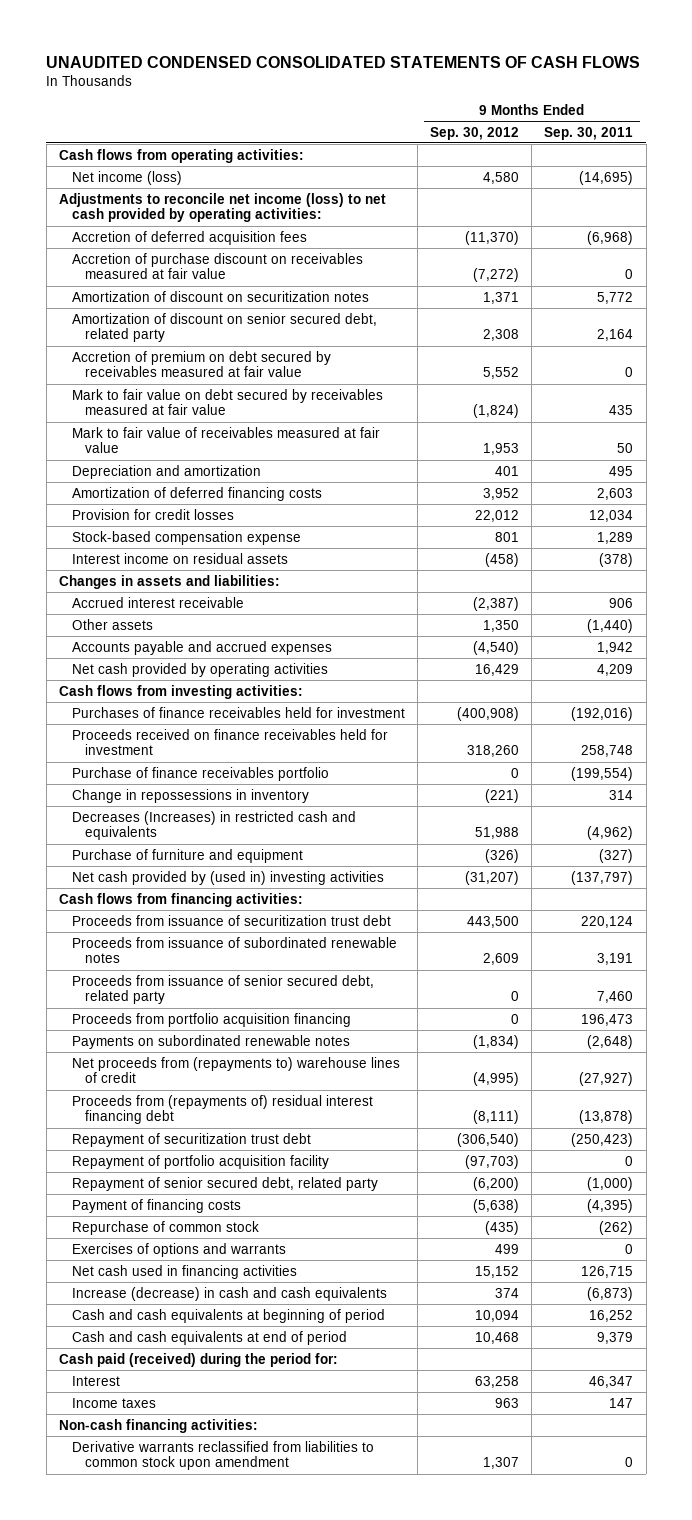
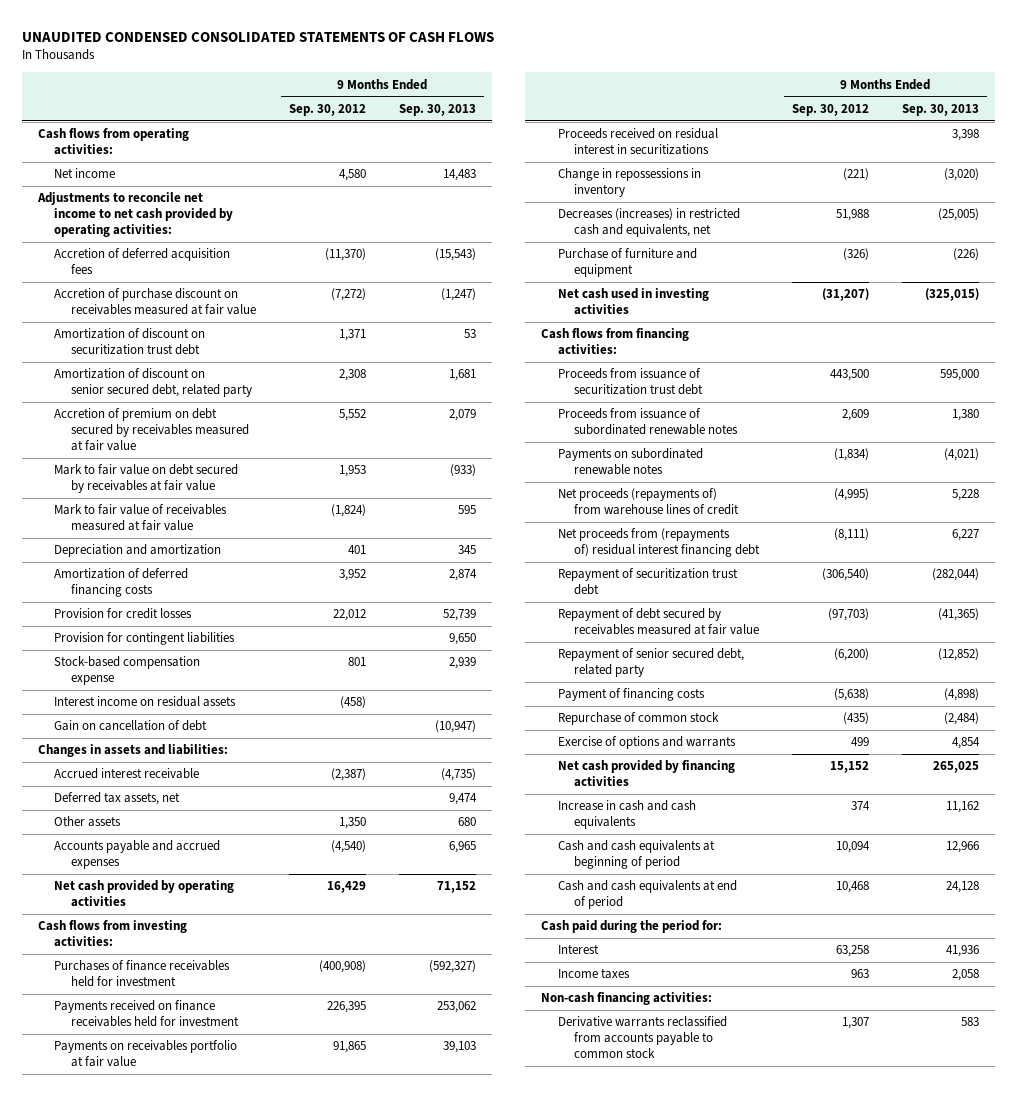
[544,126,634,140] Sep. 30, 2011 -> none
none -> [398,103,476,116] Sep. 30, 2013
[71,170,182,185] Net income (loss) -> [54,168,116,179] Net income
[58,192,386,223] Adjustments to reconcile net income (loss) to net cash provided by operating activities: -> [37,192,234,238] Adjustments to reconcile net income to net cash provided by operating activities:
[71,290,369,302] Amortization of discount on securitization notes -> [54,328,206,356] Amortization of discount on securitization trust debt
[71,388,383,416] Mark to fair value on debt secured by receivables measured at fair value -> [54,464,239,494] Mark to fair value on debt secured by receivables at fair value
[473,404,520,419] (1,824) -> [338,465,366,478] 1,953
[483,443,520,456] 1,953 -> [330,504,366,518] (1,824)
none -> [54,632,236,646] Provision for contingent liabilities
none -> [54,720,208,732] Gain on cancellation of debt
none -> [54,792,181,806] Deferred tax assets, net
[71,766,329,781] Purchase of finance receivables portfolio -> none
[71,728,388,756] Proceeds received on finance receivables held for investment -> [54,1000,239,1028] Payments received on finance receivables held for investment
[467,745,520,758] 318,260 -> [326,1001,366,1014] 226,395
none -> [54,1040,238,1068] Payments on receivables portfolio at fair value
none -> [557,128,718,156] Proceeds received on residual interest in securitizations
[71,810,356,841] Decreases (Increases) in restricted cash and equivalents -> [557,208,740,238] Decreases (increases) in restricted cash and equivalents, net
[71,870,384,885] Net cash provided by (used in) investing activities -> [557,288,709,316] Net cash used in investing activities
[71,974,374,1005] Proceeds from issuance of senior secured debt, related party -> none
[71,1012,351,1027] Proceeds from portfolio acquisition financing -> none
[71,1056,400,1084] Net proceeds from (repayments to) warehouse lines of credit -> [557,488,739,516] Net proceeds (repayments of) from warehouse lines of credit
[71,1094,373,1125] Proceeds from (repayments of) residual interest financing debt -> [557,528,760,558] Net proceeds from (repayments of) residual interest financing debt
[71,1154,329,1169] Repayment of portfolio acquisition facility -> [557,608,759,636] Repayment of debt secured by receivables measured at fair value
[71,1242,286,1257] Exercises of options and warrants -> [557,736,736,750] Exercise of options and warrants
[71,1264,297,1279] Net cash used in financing activities -> [557,760,735,788] Net cash provided by financing activities
[71,1286,387,1301] Increase (decrease) in cash and cash equivalents -> [557,800,696,830] Increase in cash and cash equivalents
[58,1352,338,1367] Cash paid (received) during the period for: -> [541,920,723,934] Cash paid during the period for:
[71,1440,374,1471] Derivative warrants reclassified from liabilities to common stock upon amendment -> [557,1016,727,1059] Derivative warrants reclassified from accounts payable to common stock

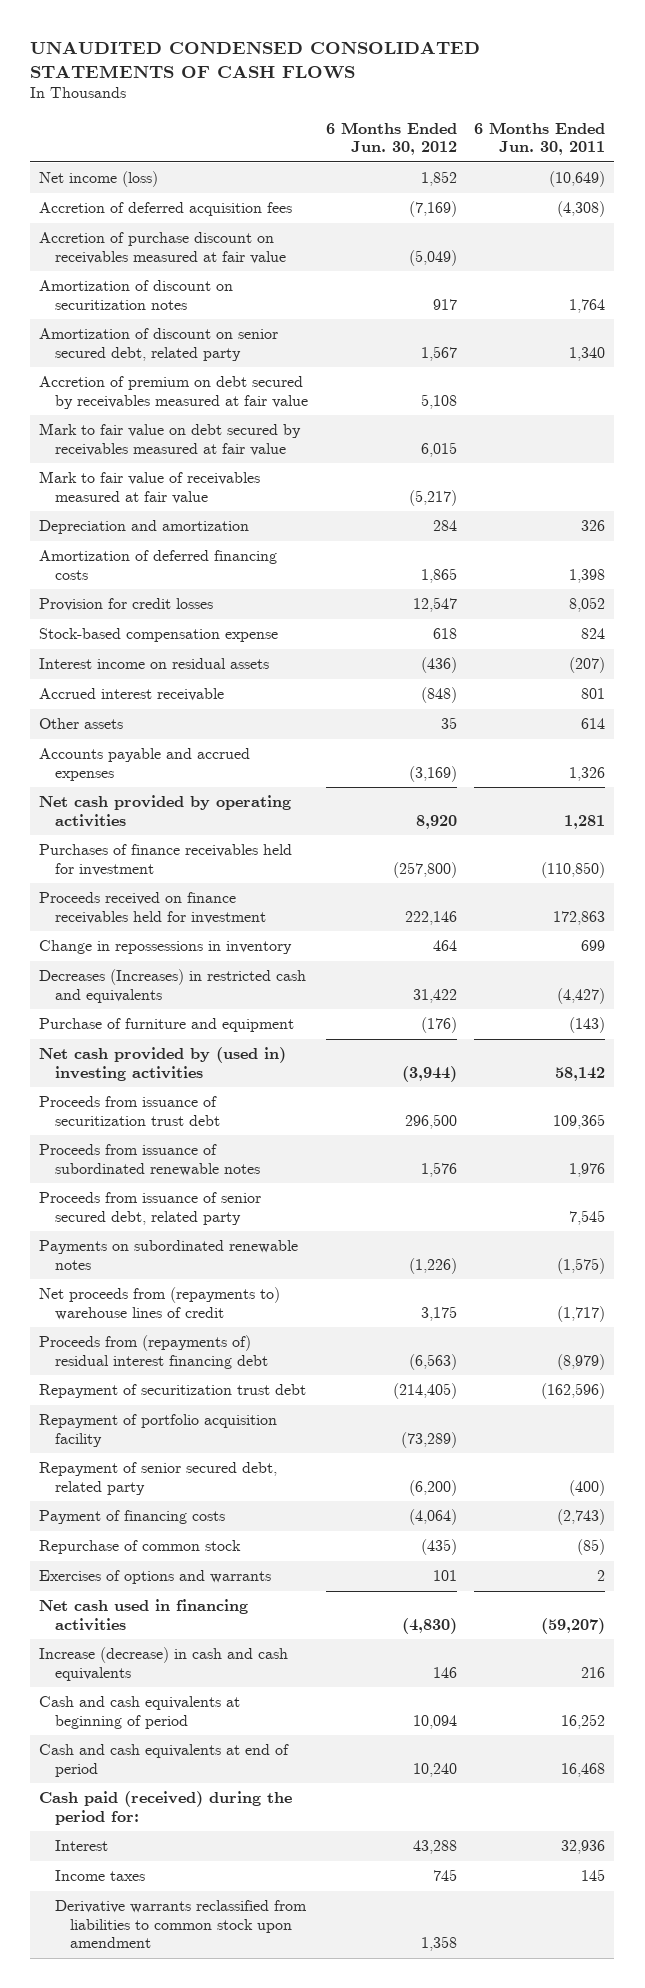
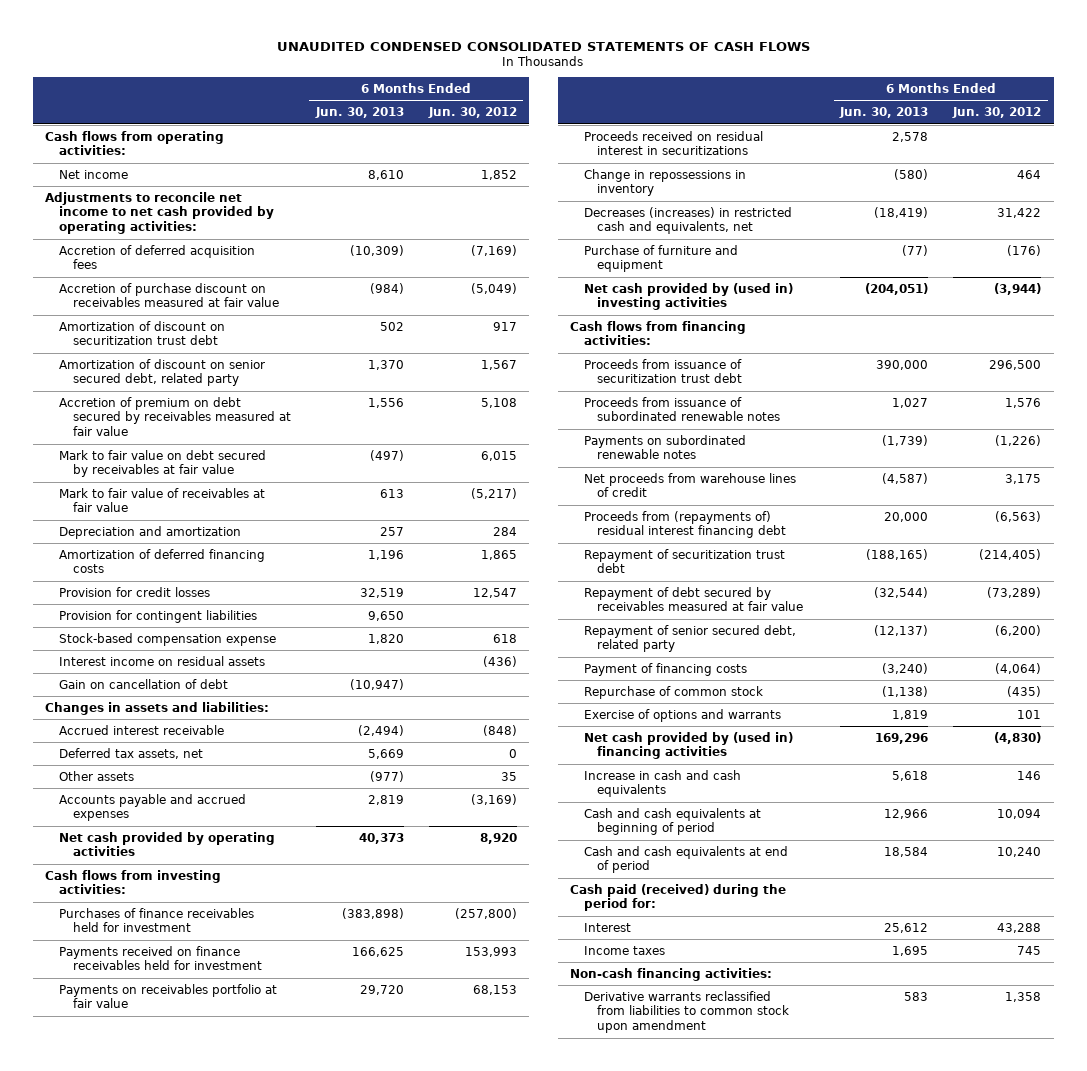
[474,121,606,156] 6 Months Ended Jun. 30, 2011 -> none
none -> [314,107,404,119] Jun. 30, 2013
none -> [45,130,225,156] Cash flows from operating activities:
[39,171,159,188] Net income (loss) -> [59,169,129,179] Net income
none -> [45,191,275,235] Adjustments to reconcile net income to net cash provided by operating activities:
[39,280,234,310] Amortization of discount on securitization notes -> [59,320,226,346] Amortization of discount on securitization trust debt
[39,423,302,456] Mark to fair value on debt secured by receivables measured at fair value -> [59,449,267,478] Mark to fair value on debt secured by receivables at fair value
[39,471,261,504] Mark to fair value of receivables measured at fair value -> [59,487,266,513] Mark to fair value of receivables at fair value
none -> [59,609,258,623] Provision for contingent liabilities
none -> [59,678,229,689] Gain on cancellation of debt
none -> [45,701,270,715] Changes in assets and liabilities:
none -> [59,747,204,759] Deferred tax assets, net
none -> [45,869,222,895] Cash flows from investing activities:
[39,892,266,924] Proceeds received on finance receivables held for investment -> [59,945,262,971] Payments received on finance receivables held for investment
[404,910,457,925] 222,146 -> [464,946,517,957] 153,993
none -> [59,983,278,1009] Payments on receivables portfolio at fair value
none -> [583,130,763,156] Proceeds received on residual interest in securitizations
[39,969,307,1003] Decreases (Increases) in restricted cash and equivalents -> [583,206,792,235] Decreases (increases) in restricted cash and equivalents, net
none -> [570,320,747,346] Cash flows from financing activities:
[39,1192,262,1225] Proceeds from issuance of senior secured debt, related party -> none
[39,1287,281,1320] Net proceeds from (repayments to) warehouse lines of credit -> [583,472,796,498] Net proceeds from warehouse lines of credit
[39,1414,278,1447] Repayment of portfolio acquisition facility -> [583,586,804,612] Repayment of debt secured by receivables measured at fair value
[39,1570,272,1585] Exercises of options and warrants -> [583,708,781,722] Exercise of options and warrants
[39,1599,249,1631] Net cash used in financing activities -> [583,731,793,760] Net cash provided by (used in) financing activities
[39,1647,289,1681] Increase (decrease) in cash and cash equivalents -> [583,769,741,798] Increase in cash and cash equivalents
none -> [570,967,773,981] Non-cash financing activities:

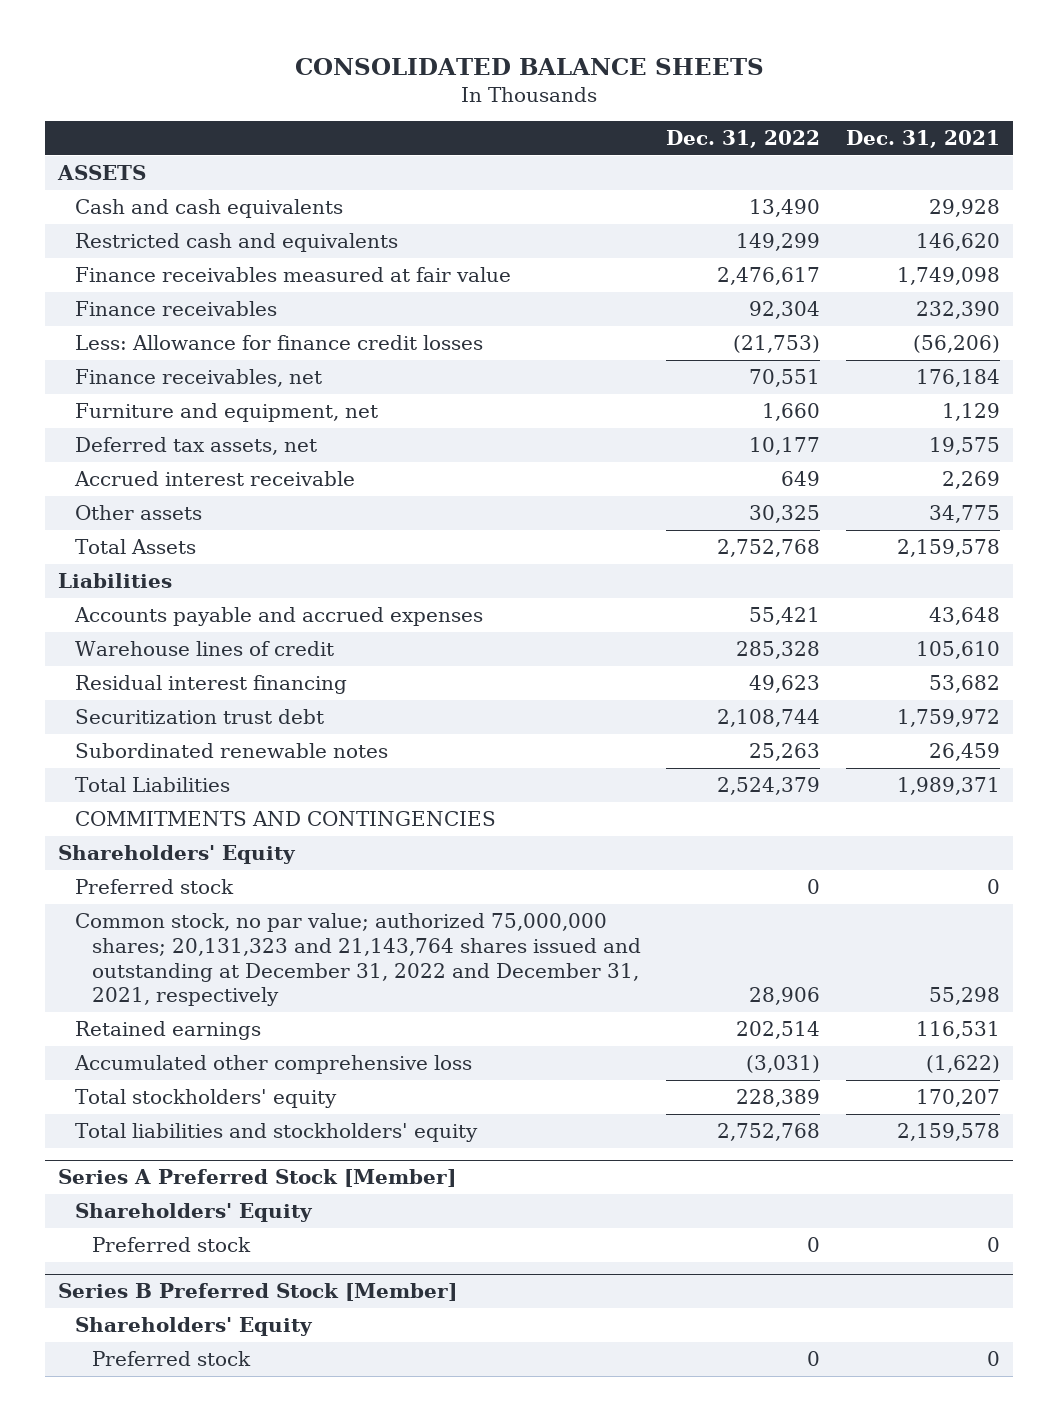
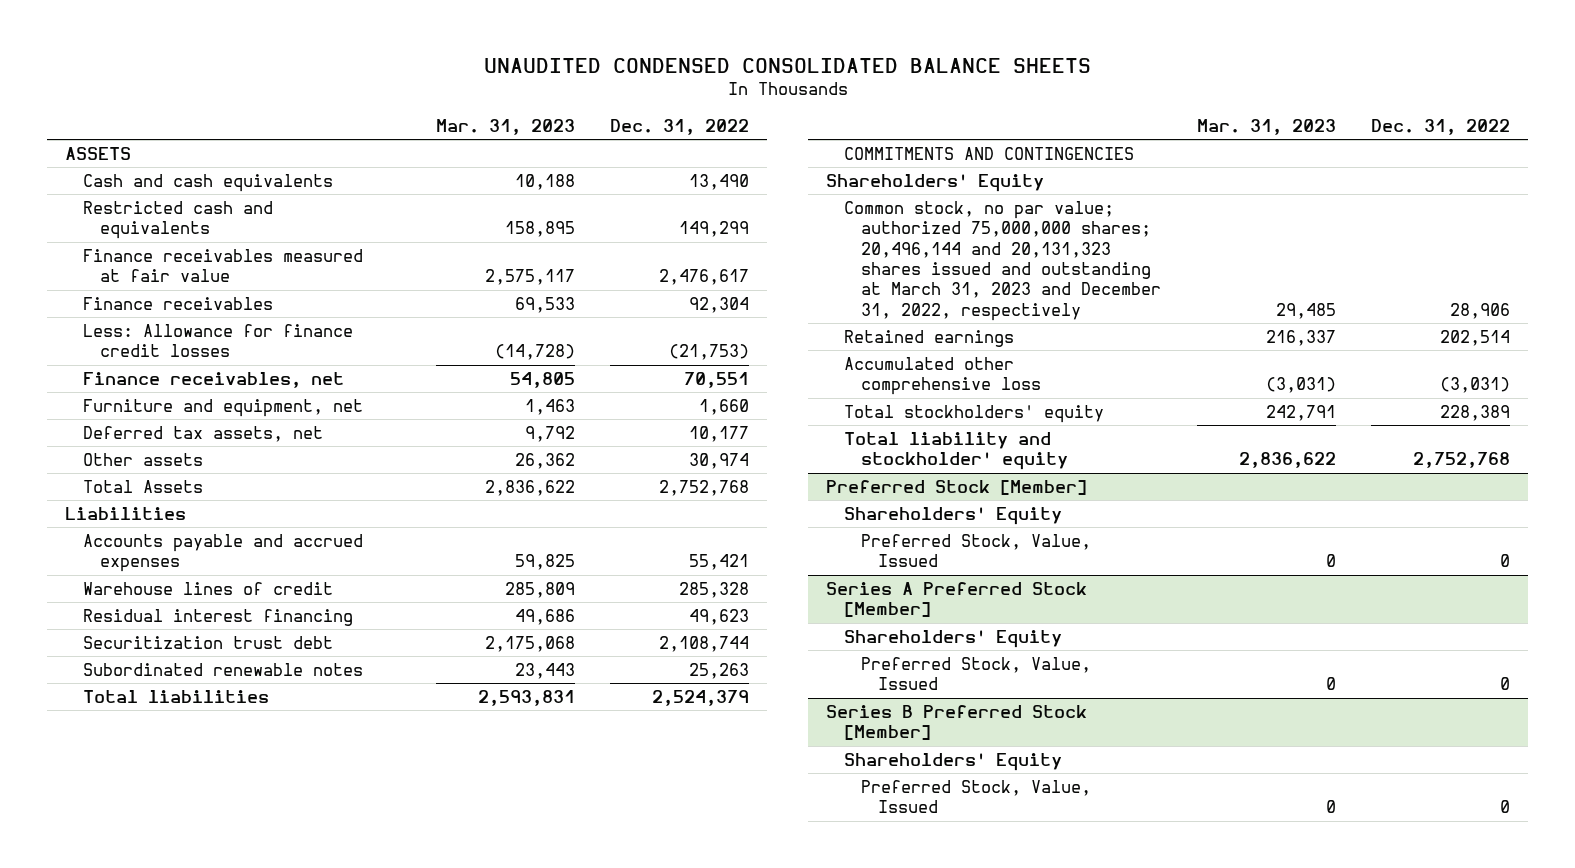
[295,58,765,76] CONSOLIDATED BALANCE SHEETS -> [483,58,1091,74] UNAUDITED CONDENSED CONSOLIDATED BALANCE SHEETS
[846,130,1001,149] Dec. 31, 2021 -> none
none -> [435,118,575,135] Mar. 31, 2023
[73,471,355,487] Accrued interest receivable -> none
[749,505,821,524] 30,325 -> [689,453,750,470] 30,974
[74,777,230,793] Total Liabilities -> [82,690,269,704] Total liabilities
[74,879,234,895] Preferred stock -> none
[74,913,641,1007] Common stock, no par value; authorized 75,000,000 shares; 20,131,323 and 21,143,764 shares issued and outstanding at December 31, 2022 and December 31, 2021, respectively -> [843,201,1162,321] Common stock, no par value; authorized 75,000,000 shares; 20,496,144 and 20,131,323 shares issued and outstanding at March 31, 2023 and December 31, 2022, respectively
[74,1123,478,1143] Total liabilities and stockholders' equity -> [843,432,1069,471] Total liability and stockholder' equity
none -> [826,480,1088,496] Preferred Stock [Member]
none -> [843,507,1062,526] Shareholders' Equity
none -> [861,534,1092,568] Preferred Stock, Value, Issued
[91,1237,251,1253] Preferred stock -> [861,657,1092,691] Preferred Stock, Value, Issued
[91,1351,251,1367] Preferred stock -> [861,780,1092,814] Preferred Stock, Value, Issued

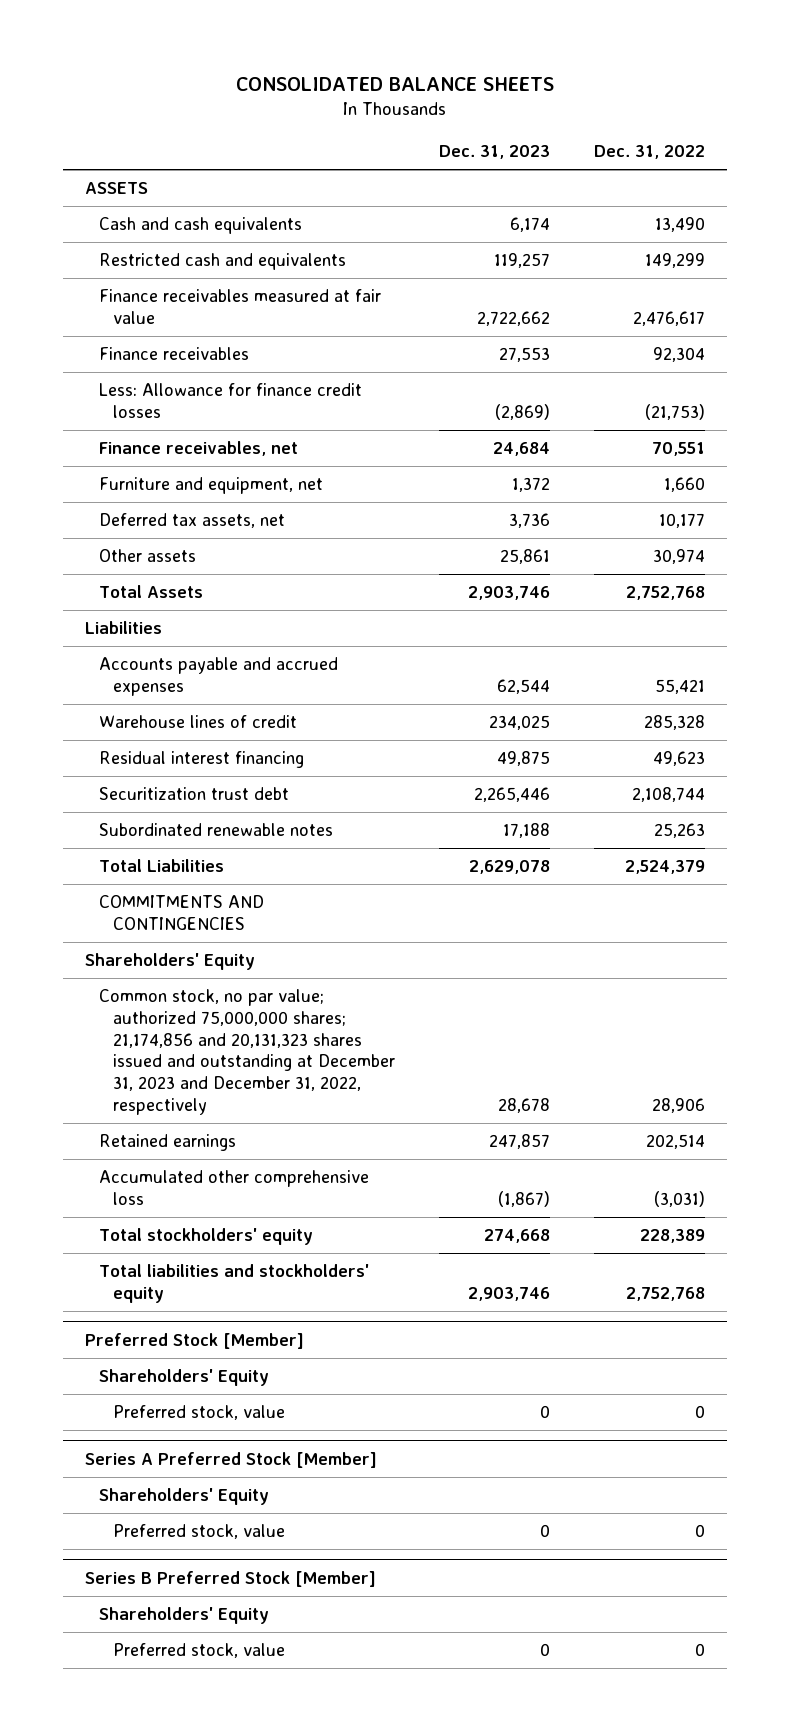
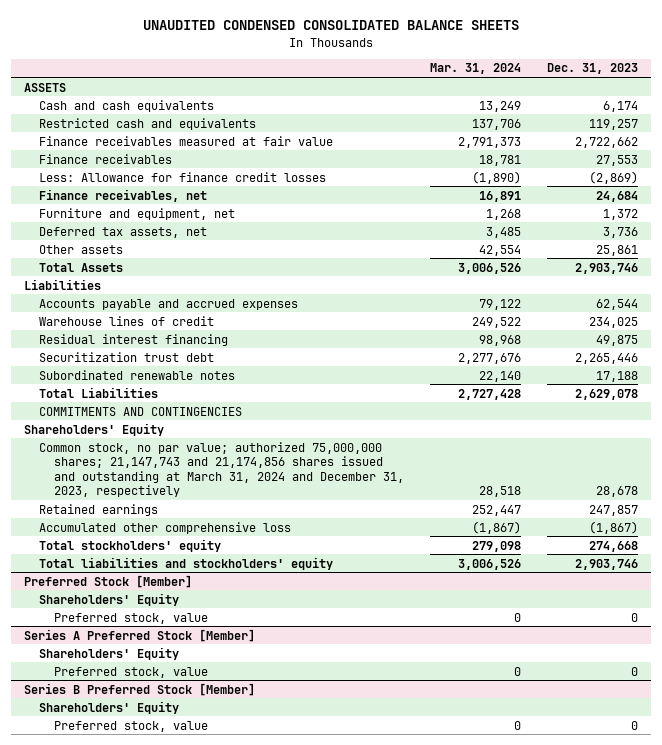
[235,76,554,91] CONSOLIDATED BALANCE SHEETS -> [142,20,519,31] UNAUDITED CONDENSED CONSOLIDATED BALANCE SHEETS
[594,145,706,160] Dec. 31, 2022 -> none
none -> [430,63,522,75] Mar. 31, 2024
[99,989,396,1115] Common stock, no par value; authorized 75,000,000 shares; 21,174,856 and 20,131,323 shares issued and outstanding at December 31, 2023 and December 31, 2022, respectively -> [39,441,405,498] Common stock, no par value; authorized 75,000,000 shares; 21,147,743 and 21,174,856 shares issued and outstanding at March 31, 2024 and December 31, 2023, respectively

